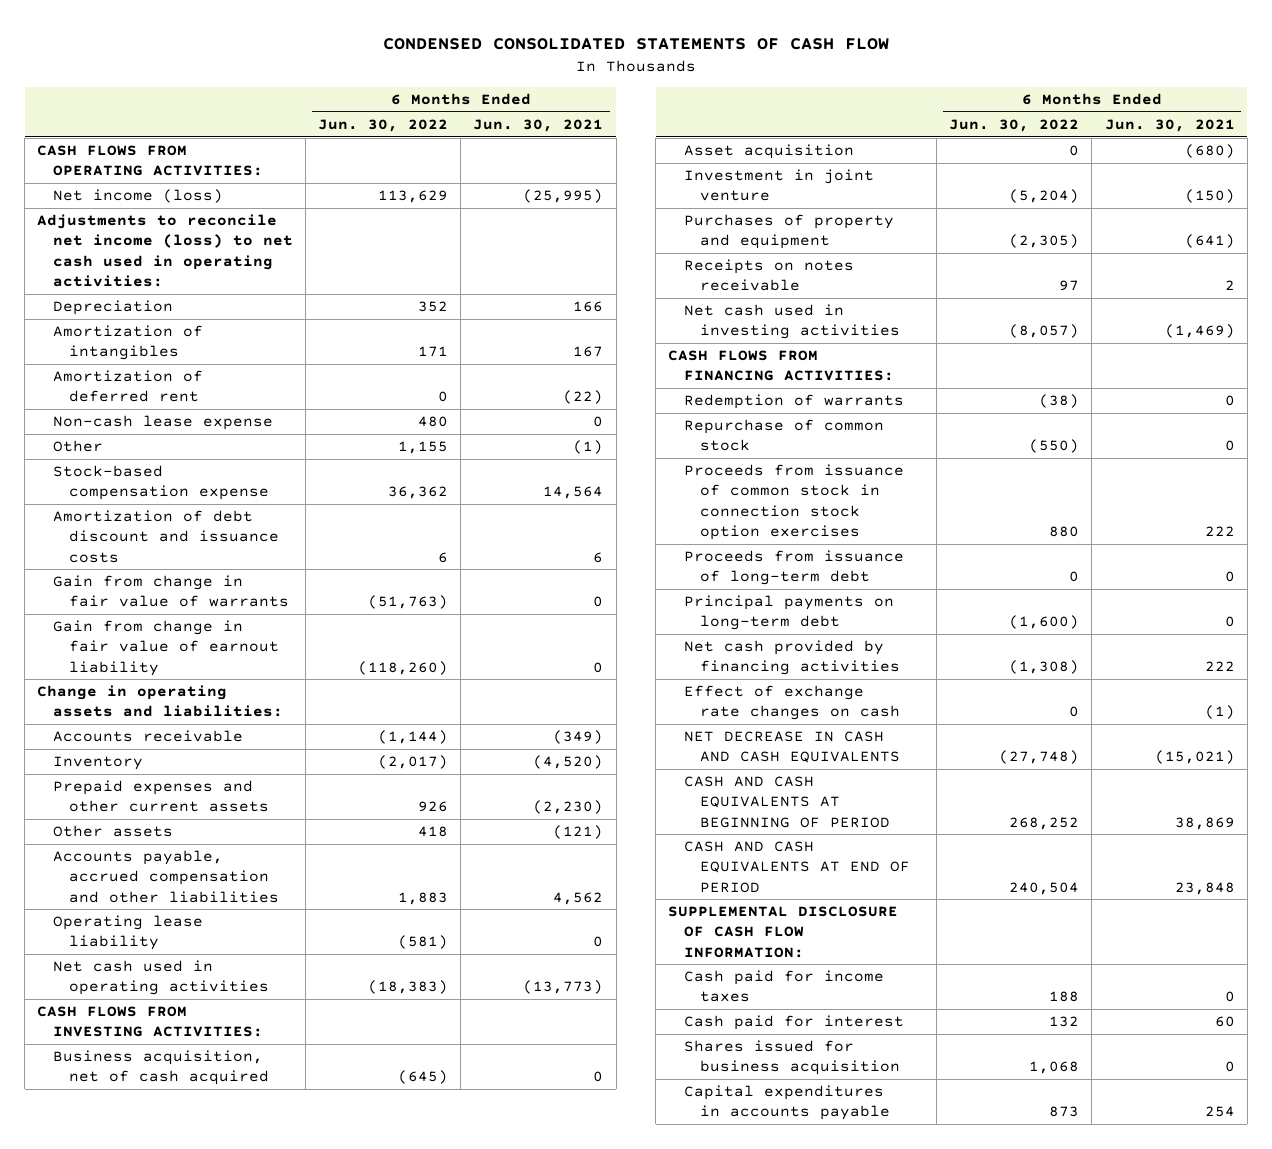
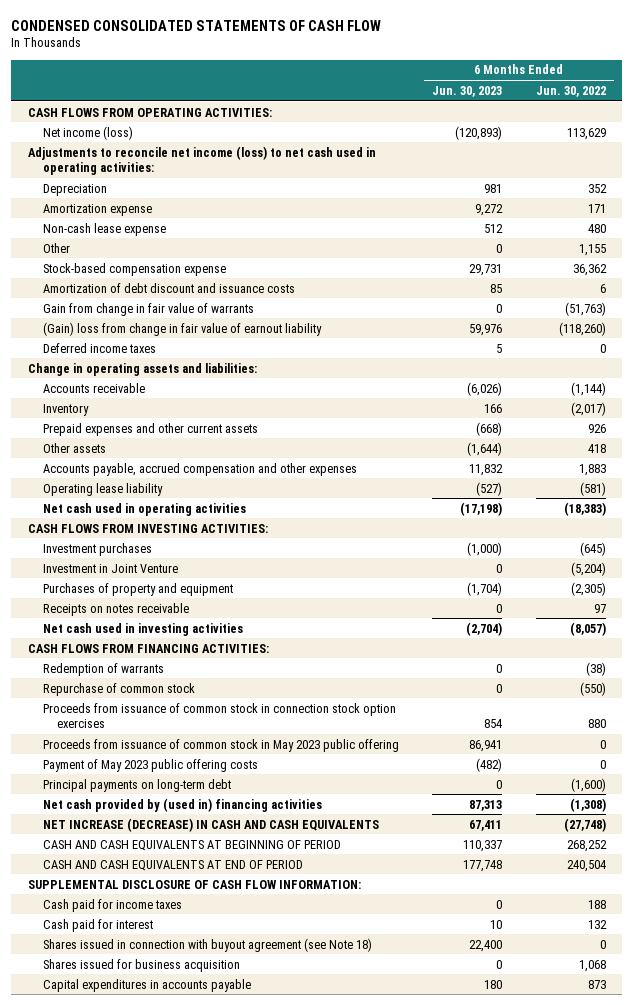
[473,118,604,132] Jun. 30, 2021 -> none
none -> [432,85,503,97] Jun. 30, 2023
[53,370,204,403] Amortization of deferred rent -> none
[53,325,204,361] Amortization of intangibles -> [42,203,152,216] Amortization expense
[53,620,279,676] Gain from change in fair value of earnout liability -> [42,321,322,336] (Gain) loss from change in fair value of earnout liability
none -> [42,342,156,353] Deferred income taxes
[53,850,279,903] Accounts payable, accrued compensation and other liabilities -> [42,462,357,476] Accounts payable, accrued compensation and other expenses
[684,144,855,160] Asset acquisition -> none
[53,1050,269,1086] Business acquisition, net of cash acquired -> [42,542,152,556] Investment purchases
[684,169,875,202] Investment in joint venture -> [42,563,178,573] Investment in Joint Venture
[684,550,905,586] Proceeds from issuance of long-term debt -> none
none -> [42,738,399,752] Proceeds from issuance of common stock in May 2023 public offering
none -> [42,758,258,772] Payment of May 2023 public offering costs
[684,685,900,721] Effect of exchange rate changes on cash -> none
[684,640,900,676] Net cash provided by financing activities -> [42,797,322,812] Net cash provided by (used in) financing activities
[684,731,900,764] NET DECREASE IN CASH AND CASH EQUIVALENTS -> [42,817,379,832] NET INCREASE (DECREASE) IN CASH AND CASH EQUIVALENTS
none -> [42,937,372,952] Shares issued in connection with buyout agreement (see Note 18)

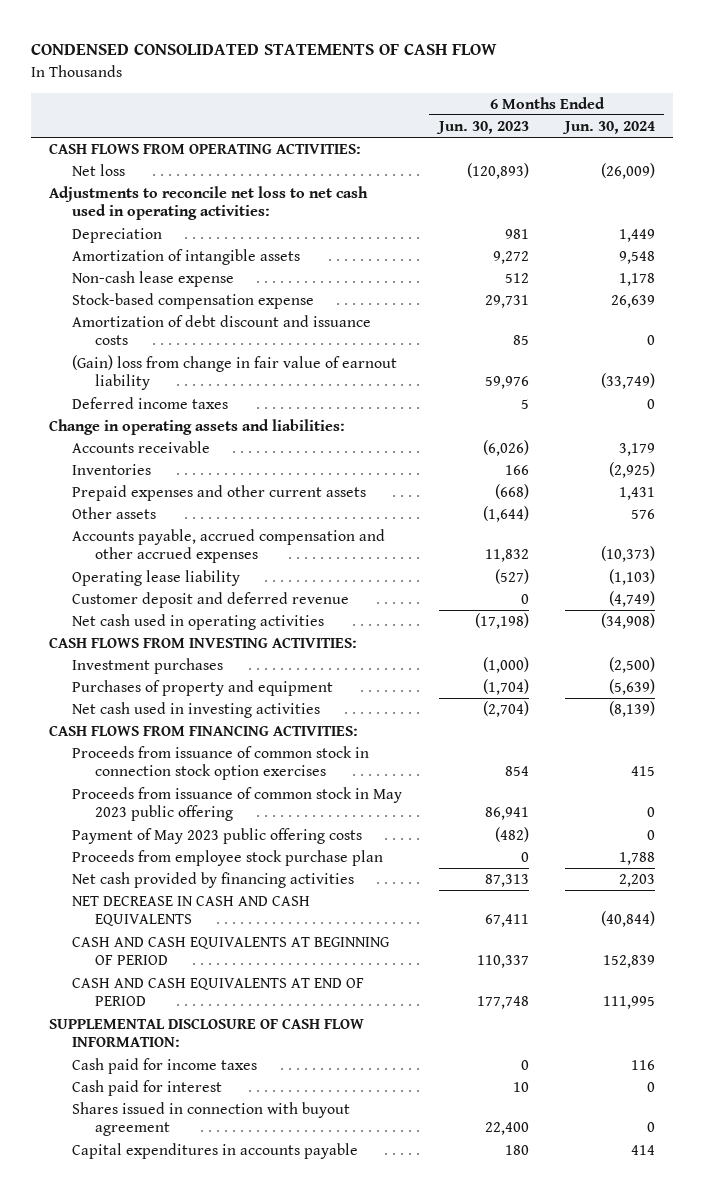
[535,85,606,97] Jun. 30, 2022 -> none
none -> [561,120,655,134] Jun. 30, 2024
[42,125,133,140] Net income (loss) -> [72,164,126,177] Net loss
[28,145,377,175] Adjustments to reconcile net income (loss) to net cash used in operating activities: -> [49,186,369,221] Adjustments to reconcile net loss to net cash used in operating activities:
[42,203,152,216] Amortization expense -> [72,249,301,266] Amortization of intangible assets
[42,242,70,253] Other -> none
[42,302,254,316] Gain from change in fair value of warrants -> none
[42,403,89,416] Inventory -> [72,464,152,476] Inventories
[42,462,357,476] Accounts payable, accrued compensation and other expenses -> [72,529,386,564] Accounts payable, accrued compensation and other accrued expenses
none -> [72,592,350,609] Customer deposit and deferred revenue
[42,563,178,573] Investment in Joint Venture -> none
[42,602,189,616] Receipts on notes receivable -> none
[42,662,164,676] Redemption of warrants -> none
[42,682,195,696] Repurchase of common stock -> none
[42,778,231,792] Principal payments on long-term debt -> none
none -> [72,850,384,867] Proceeds from employee stock purchase plan
[42,797,322,812] Net cash provided by (used in) financing activities -> [72,872,355,889] Net cash provided by financing activities
[42,817,379,832] NET INCREASE (DECREASE) IN CASH AND CASH EQUIVALENTS -> [72,896,311,927] NET DECREASE IN CASH AND CASH EQUIVALENTS
[42,958,240,972] Shares issued for business acquisition -> none
[42,937,372,952] Shares issued in connection with buyout agreement (see Note 18) -> [72,1102,351,1137] Shares issued in connection with buyout agreement

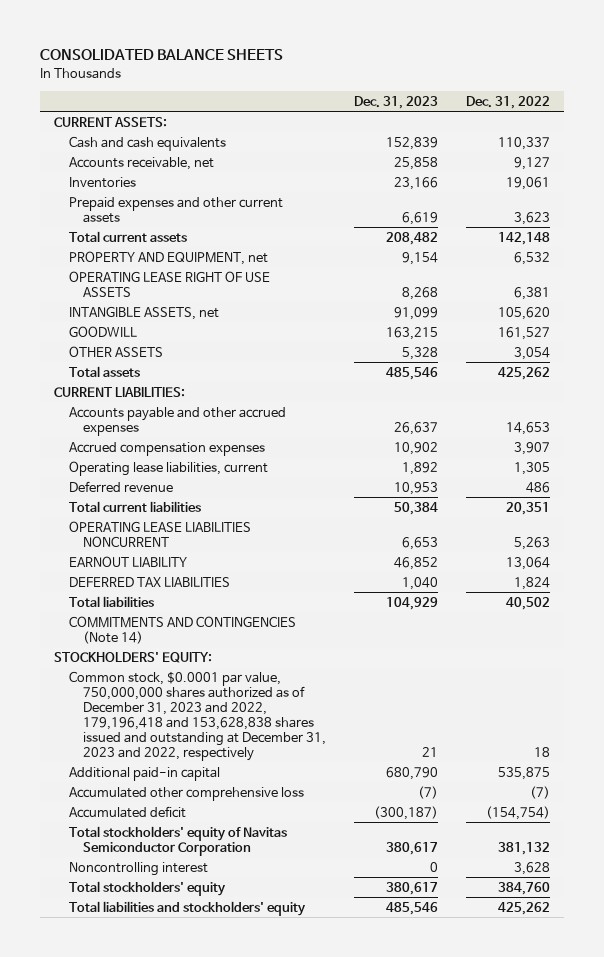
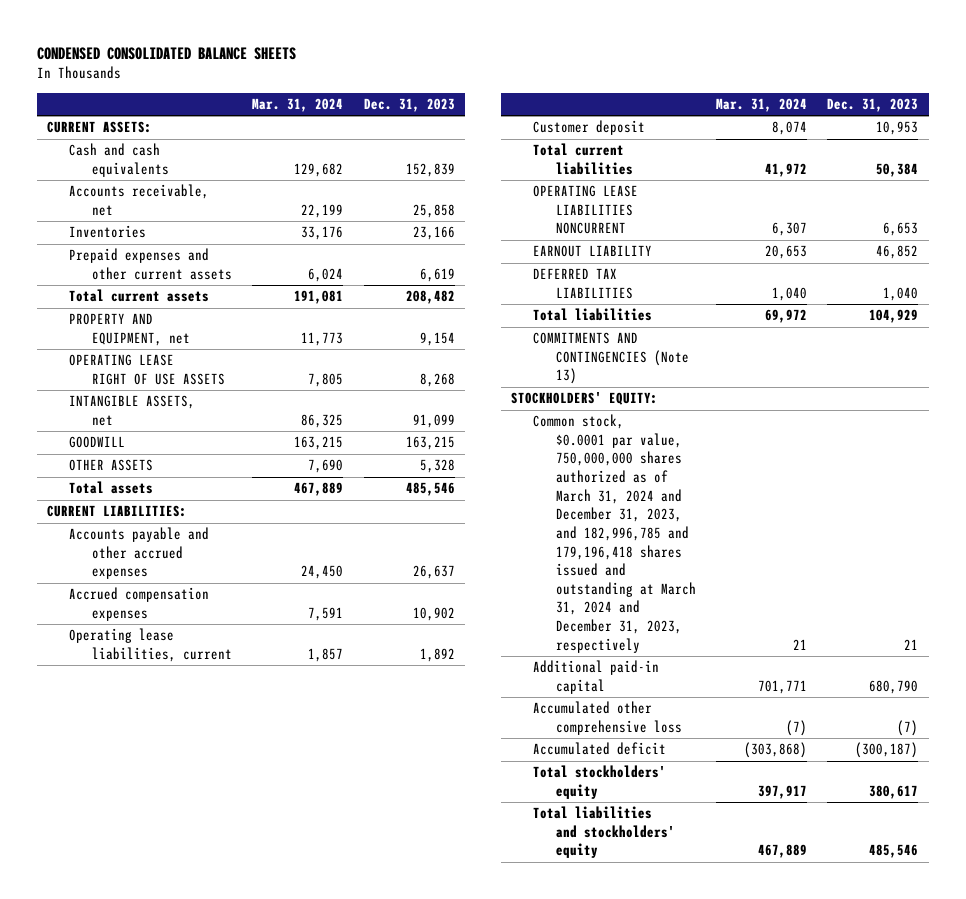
[40,49,284,61] CONSOLIDATED BALANCE SHEETS -> [36,47,296,61] CONDENSED CONSOLIDATED BALANCE SHEETS
[465,95,550,109] Dec. 31, 2022 -> none
none -> [252,97,344,112] Mar. 31, 2024
[68,480,173,492] Deferred revenue -> [533,120,646,136] Customer deposit
[68,615,296,644] COMMITMENTS AND CONTINGENCIES (Note 14) -> [533,332,689,385] COMMITMENTS AND CONTINGENCIES (Note 13)
[68,670,327,761] Common stock, $0.0001 par value, 750,000,000 shares authorized as of December 31, 2023 and 2022, 179,196,418 and 153,628,838 shares issued and outstanding at December 31, 2023 and 2022, respectively -> [533,414,696,653] Common stock, $0.0001 par value, 750,000,000 shares authorized as of March 31, 2024 and December 31, 2023, and 182,996,785 and 179,196,418 shares issued and outstanding at March 31, 2024 and December 31, 2023, respectively
[68,825,287,856] Total stockholders' equity of Navitas Semiconductor Corporation -> none
[68,861,208,876] Noncontrolling interest -> none

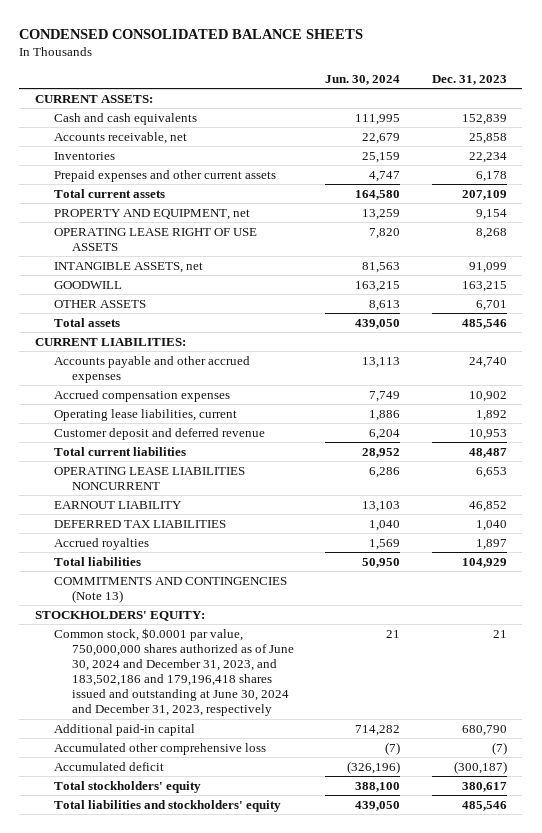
[252,97,344,112] Mar. 31, 2024 -> none
none -> [325,74,401,85] Jun. 30, 2024
[412,226,455,241] 23,166 -> [468,151,507,163] 22,234
[419,267,455,282] 6,619 -> [475,170,507,182] 6,178
[405,290,455,305] 208,482 -> [461,189,507,200] 207,109
[419,459,455,474] 5,328 -> [475,299,507,311] 6,701
[412,565,455,580] 26,637 -> [468,356,507,368] 24,740
[533,120,646,136] Customer deposit -> [53,427,265,440] Customer deposit and deferred revenue
[876,162,919,177] 50,384 -> [468,447,507,458] 48,487
none -> [53,537,149,550] Accrued royalties
[533,414,696,653] Common stock, $0.0001 par value, 750,000,000 shares authorized as of March 31, 2024 and December 31, 2023, and 182,996,785 and 179,196,418 shares issued and outstanding at March 31, 2024 and December 31, 2023, respectively -> [53,627,295,717] Common stock, $0.0001 par value, 750,000,000 shares authorized as of June 30, 2024 and December 31, 2023, and 183,502,186 and 179,196,418 shares issued and outstanding at June 30, 2024 and December 31, 2023, respectively

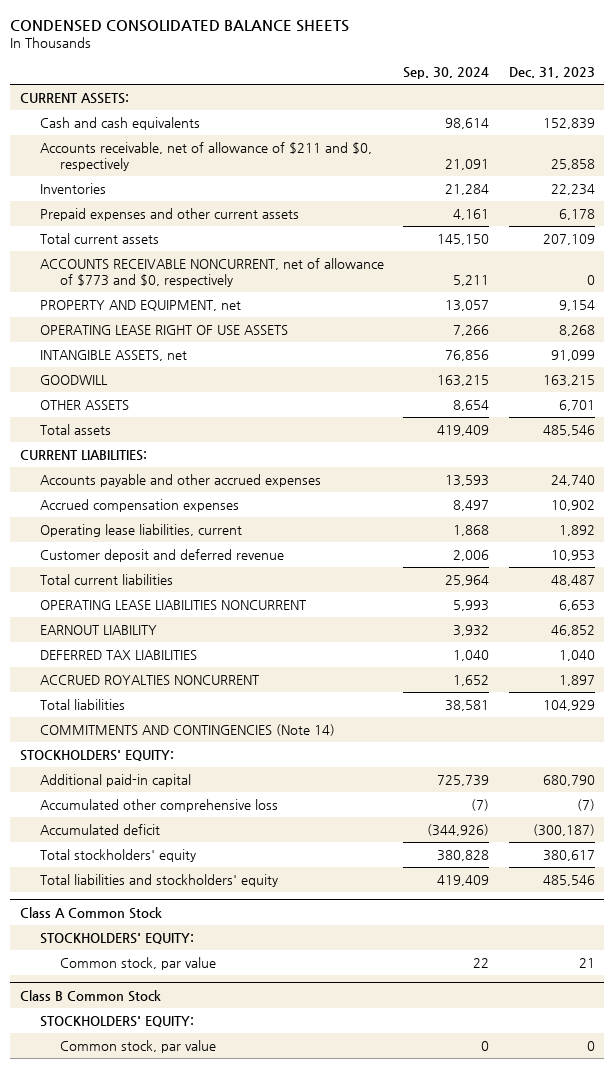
[325,74,401,85] Jun. 30, 2024 -> none
none -> [403,67,490,80] Sep. 30, 2024
[53,131,187,144] Accounts receivable, net -> [39,141,372,171] Accounts receivable, net of allowance of $211 and $0, respectively
none -> [39,257,384,287] ACCOUNTS RECEIVABLE NONCURRENT, net of allowance of $773 and $0, respectively
[53,537,149,550] Accrued royalties -> [39,674,259,685] ACCRUED ROYALTIES NONCURRENT
[53,576,287,603] COMMITMENTS AND CONTINGENCIES (Note 13) -> [39,723,335,736] COMMITMENTS AND CONTINGENCIES (Note 14)
[53,627,295,717] Common stock, $0.0001 par value, 750,000,000 shares authorized as of June 30, 2024 and December 31, 2023, and 183,502,186 and 179,196,418 shares issued and outstanding at June 30, 2024 and December 31, 2023, respectively -> none
none -> [19,906,162,919] Class A Common Stock
none -> [39,932,194,944] STOCKHOLDERS' EQUITY:
none -> [59,956,216,970] Common stock, par value
none -> [19,989,161,1002] Class B Common Stock
none -> [39,1015,194,1027] STOCKHOLDERS' EQUITY:
none -> [59,1039,216,1053] Common stock, par value

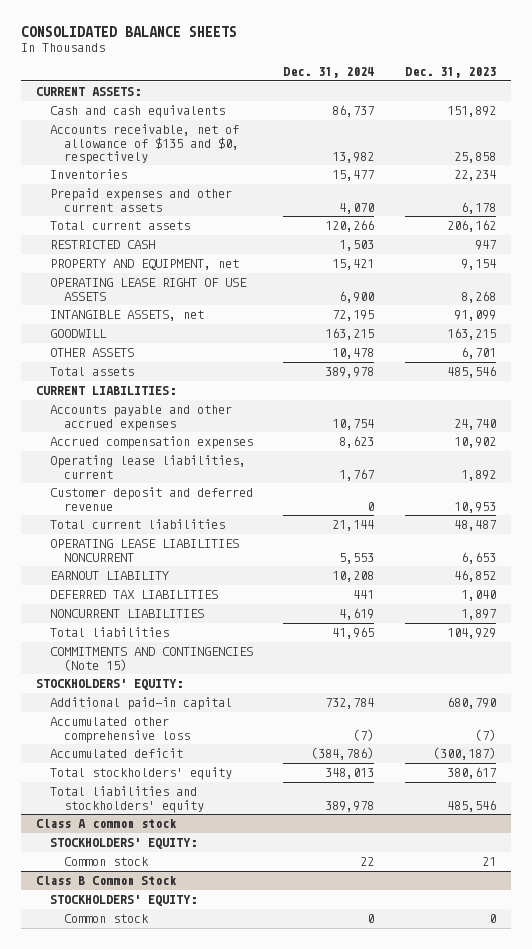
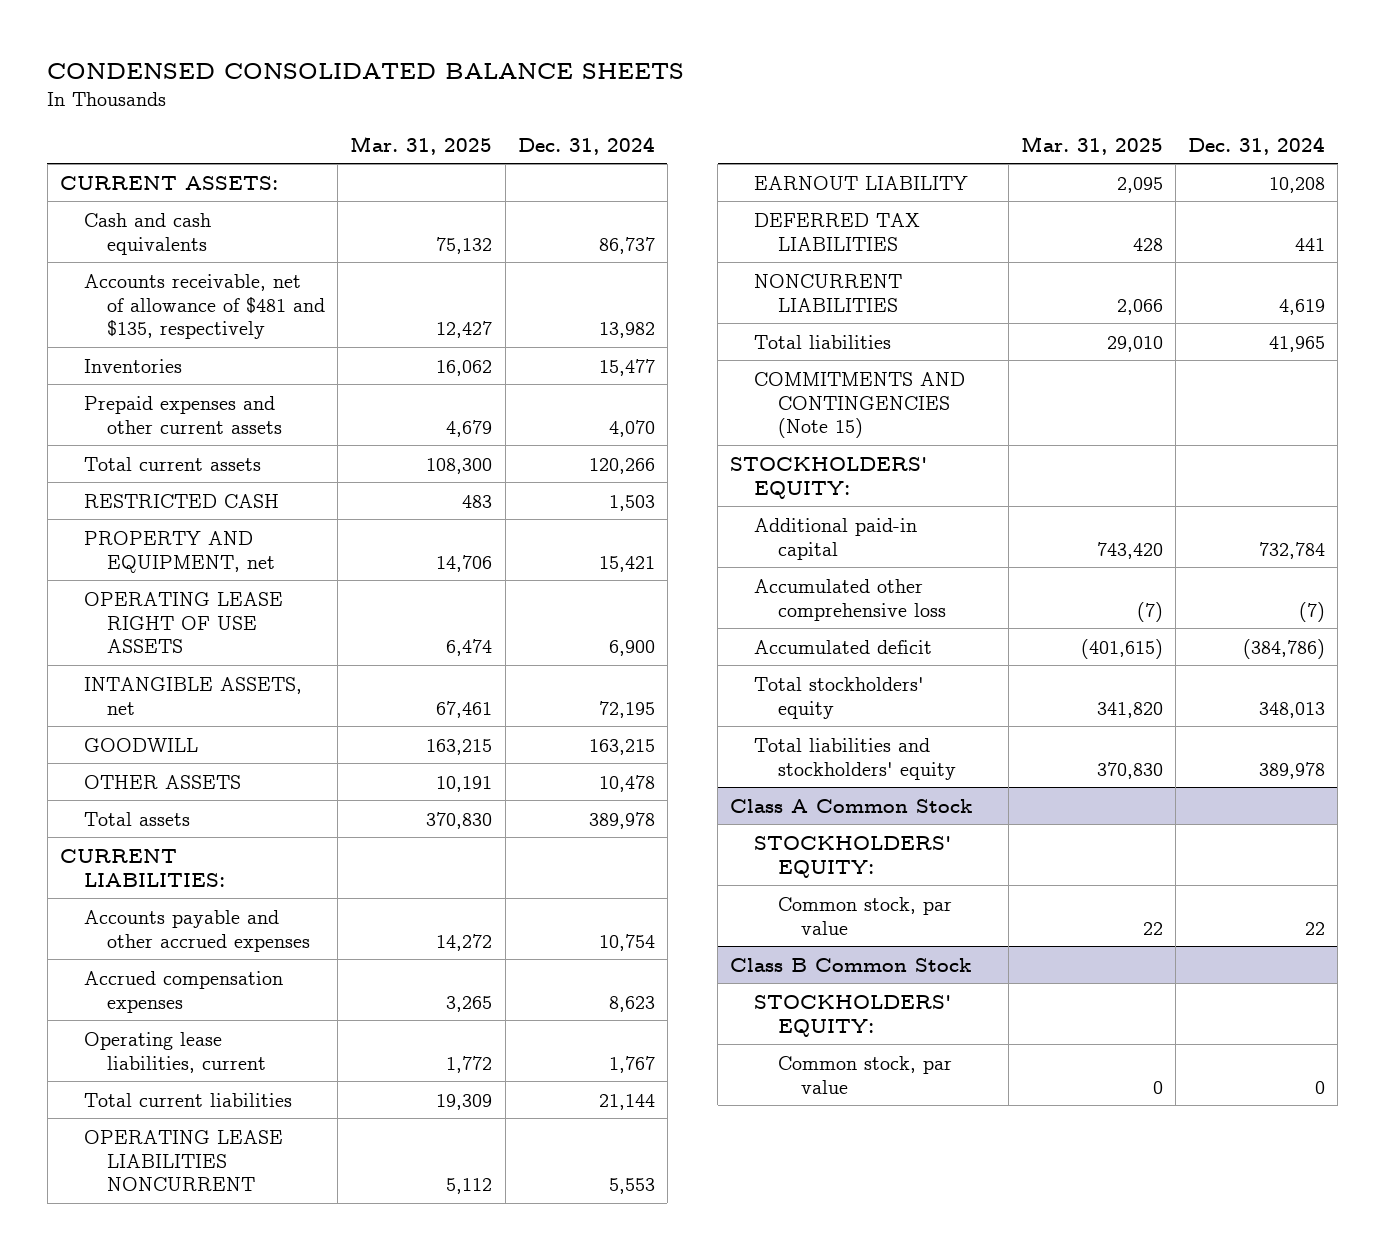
[20,26,237,38] CONSOLIDATED BALANCE SHEETS -> [47,62,685,79] CONDENSED CONSOLIDATED BALANCE SHEETS
[404,67,496,79] Dec. 31, 2023 -> none
none -> [350,135,493,155] Mar. 31, 2025
[50,124,240,164] Accounts receivable, net of allowance of $135 and $0, respectively -> [83,273,326,340] Accounts receivable, net of allowance of $481 and $135, respectively
[50,487,254,511] Customer deposit and deferred revenue -> none
[36,819,178,829] Class A common stock -> [730,798,973,813] Class A Common Stock
[63,857,149,867] Common stock -> [777,896,952,935] Common stock, par value
[63,914,149,924] Common stock -> [777,1055,952,1094] Common stock, par value

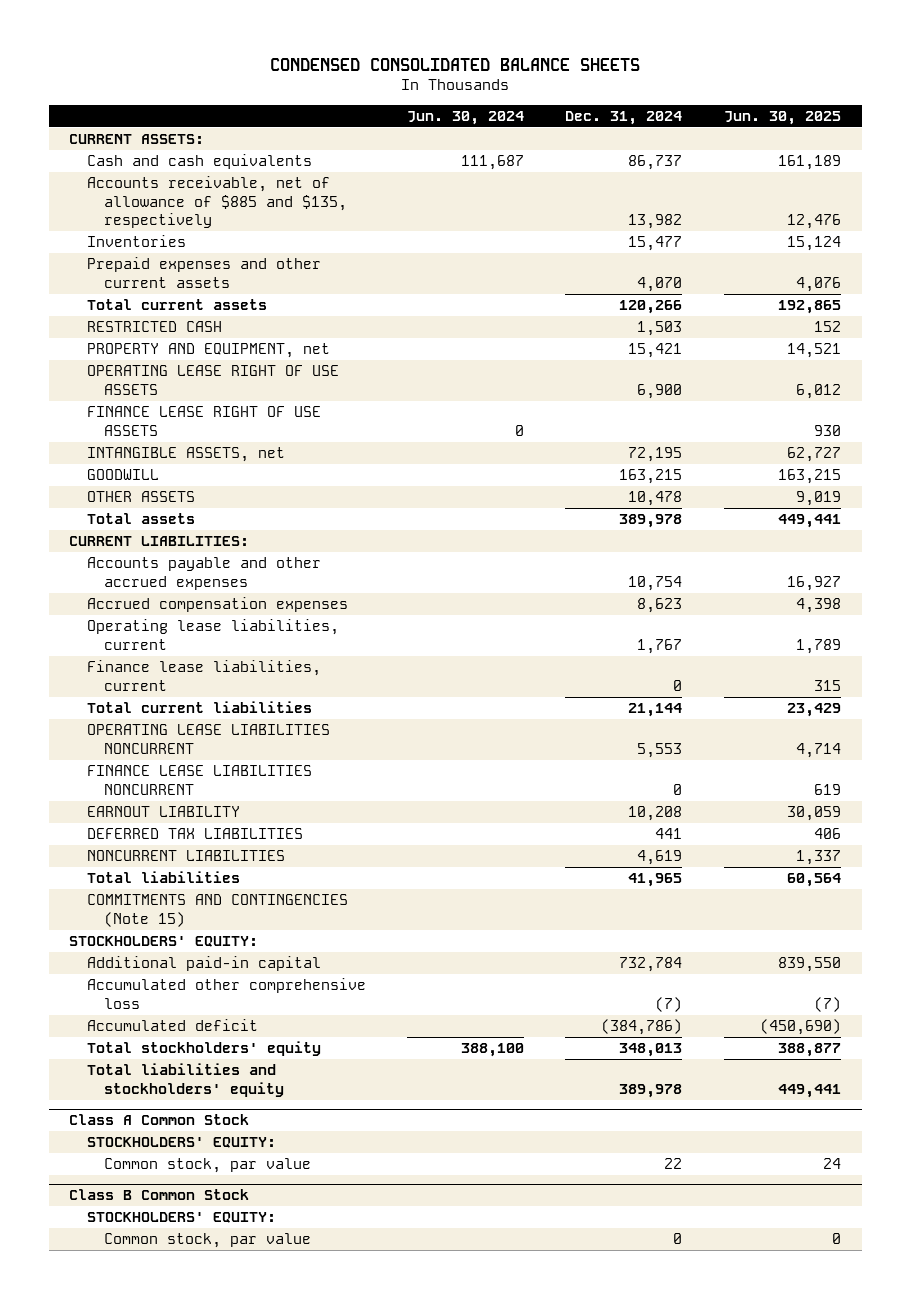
[350,135,493,155] Mar. 31, 2025 -> none
none -> [407,110,525,125] Jun. 30, 2024
none -> [723,110,841,125] Jun. 30, 2025
[83,273,326,340] Accounts receivable, net of allowance of $481 and $135, respectively -> [86,176,347,228] Accounts receivable, net of allowance of $885 and $135, respectively
none -> [86,406,321,436] FINANCE LEASE RIGHT OF USE ASSETS
none -> [86,660,321,691] Finance lease liabilities, current
none -> [86,765,312,795] FINANCE LEASE LIABILITIES NONCURRENT

